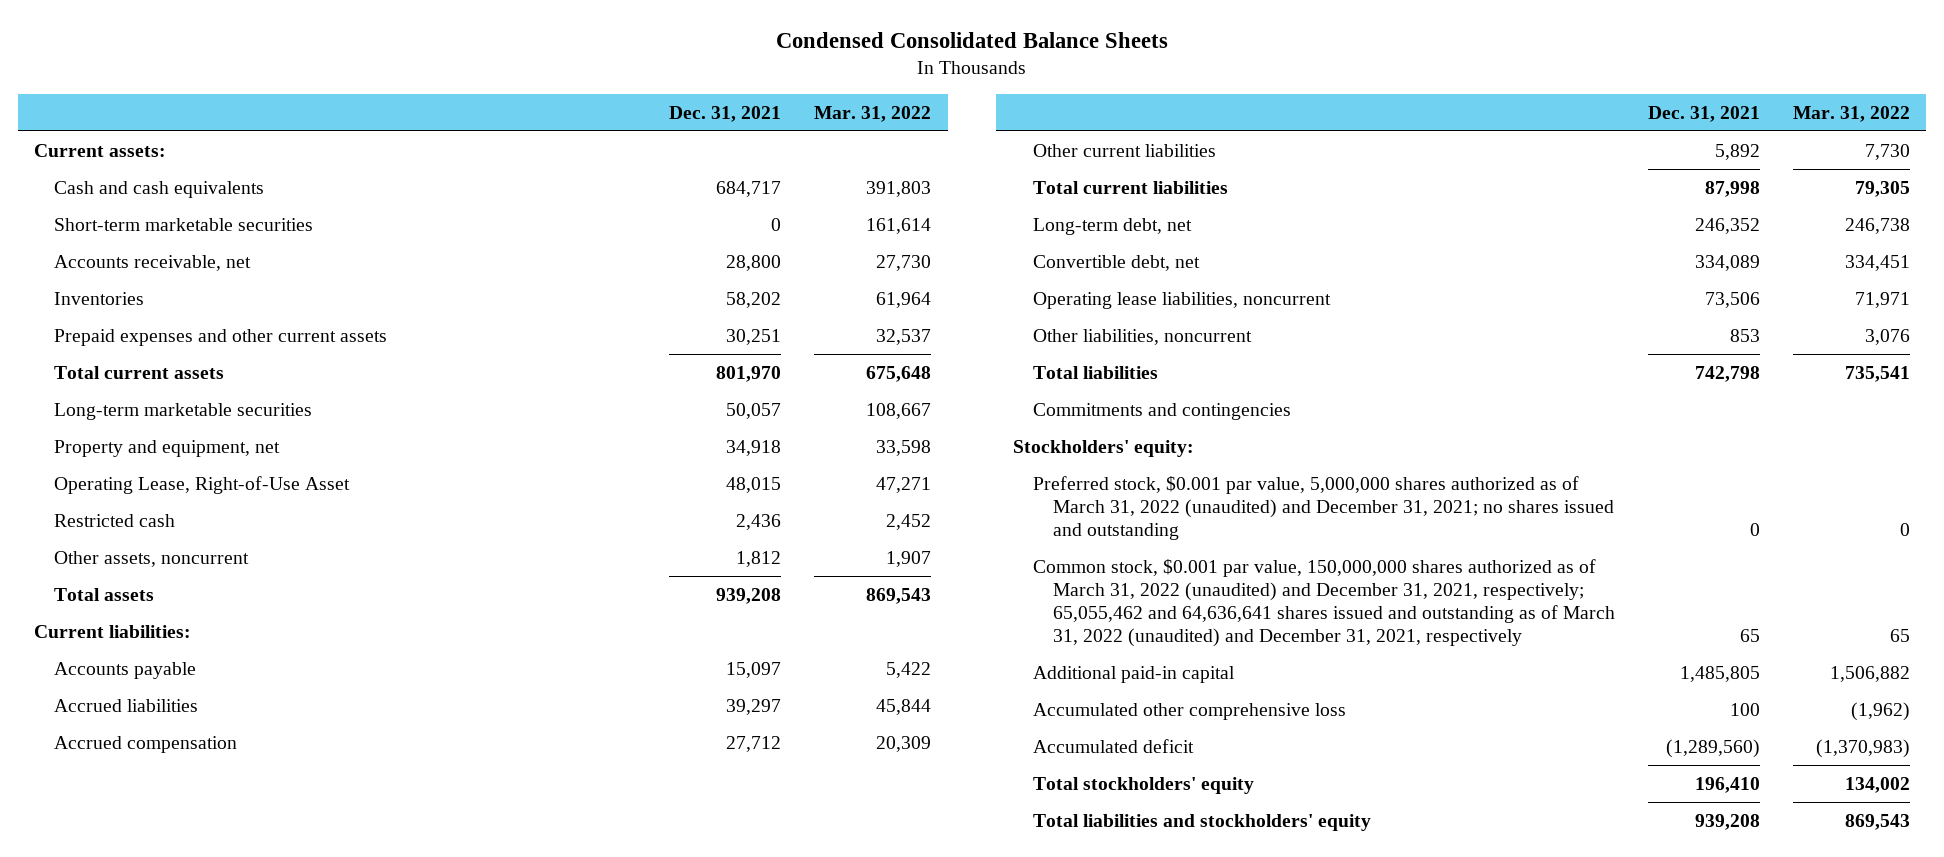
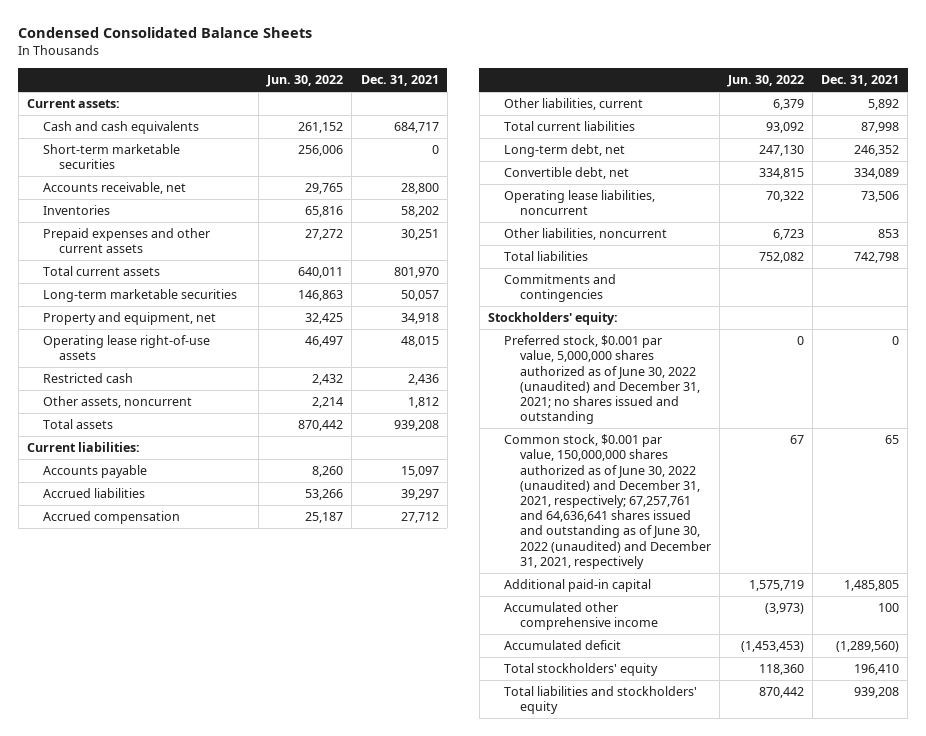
[814,105,932,122] Mar. 31, 2022 -> none
none -> [266,75,344,88] Jun. 30, 2022
[54,475,351,494] Operating Lease, Right-of-Use Asset -> [43,335,211,361] Operating lease right-of-use assets
[1032,143,1216,157] Other current liabilities -> [503,98,643,111] Other liabilities, current
[1032,475,1614,540] Preferred stock, $0.001 par value, 5,000,000 shares authorized as of March 31, 2022 (unaudited) and December 31, 2021; no shares issued and outstanding -> [503,335,700,425] Preferred stock, $0.001 par value, 5,000,000 shares authorized as of June 30, 2022 (unaudited) and December 31, 2021; no shares issued and outstanding
[1032,558,1615,648] Common stock, $0.001 par value, 150,000,000 shares authorized as of March 31, 2022 (unaudited) and December 31, 2021, respectively; 65,055,462 and 64,636,641 shares issued and outstanding as of March 31, 2022 (unaudited) and December 31, 2021, respectively -> [503,434,711,569] Common stock, $0.001 par value, 150,000,000 shares authorized as of June 30, 2022 (unaudited) and December 31, 2021, respectively; 67,257,761 and 64,636,641 shares issued and outstanding as of June 30, 2022 (unaudited) and December 31, 2021, respectively
[1032,702,1346,720] Accumulated other comprehensive loss -> [503,602,658,631] Accumulated other comprehensive income

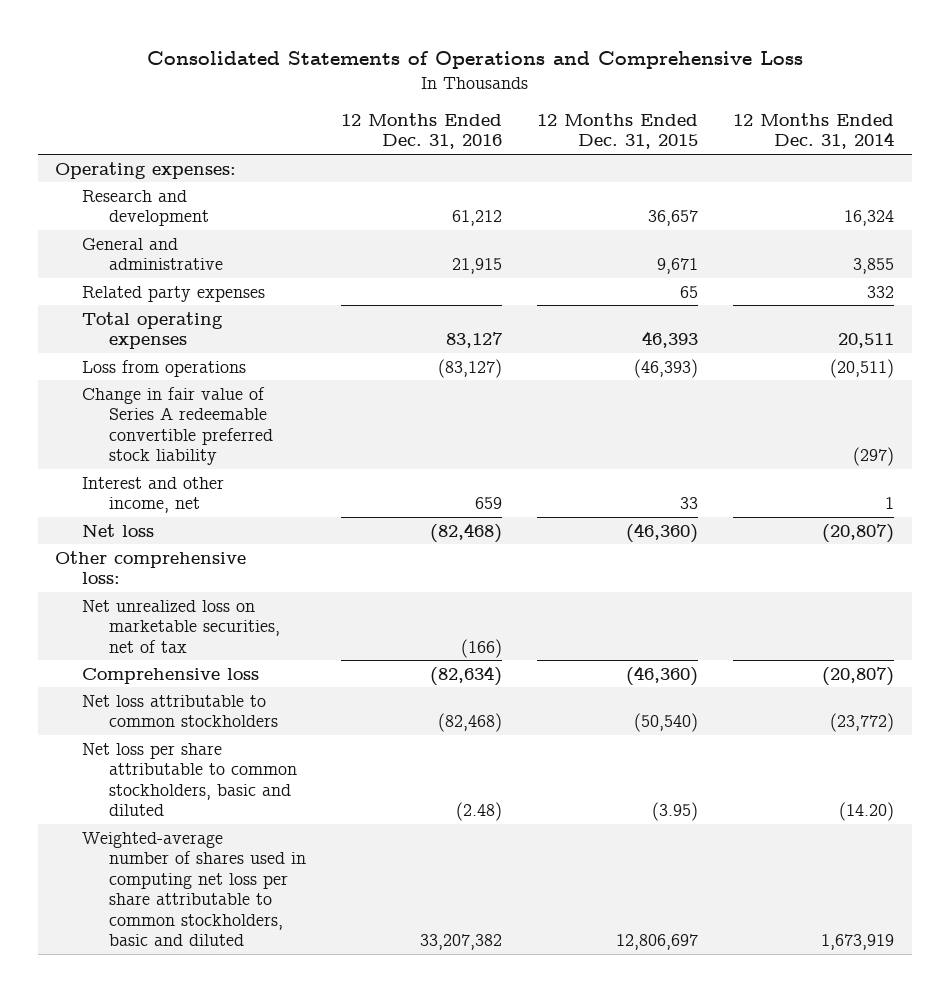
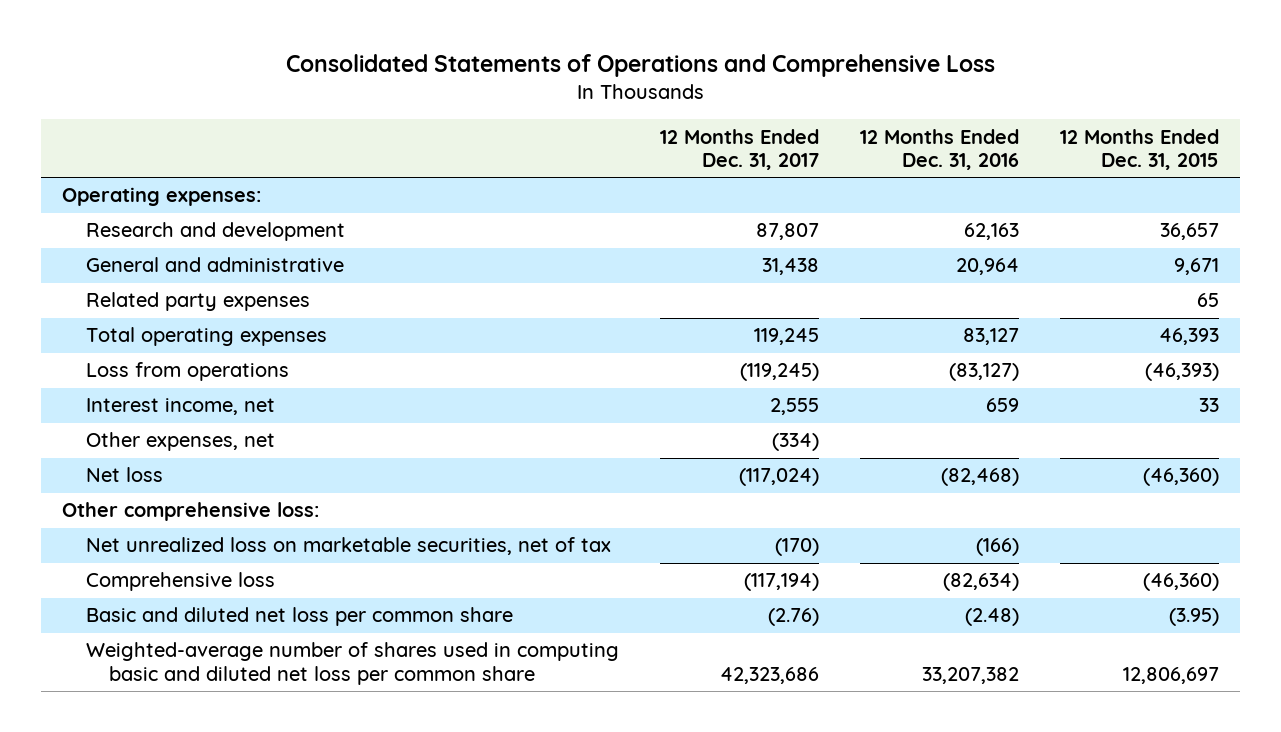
[733,112,895,150] 12 Months Ended Dec. 31, 2014 -> none
none -> [659,128,819,170] 12 Months Ended Dec. 31, 2017
[452,210,503,227] 61,212 -> [964,223,1020,241] 62,163
[452,258,503,275] 21,915 -> [956,258,1020,276] 20,964
[82,386,273,466] Change in fair value of Series A redeemable convertible preferred stock liability -> none
[82,476,225,514] Interest and other income, net -> [85,398,275,416] Interest income, net
none -> [85,432,275,452] Other expenses, net
[82,694,278,728] Net loss attributable to common stockholders -> none
[82,742,297,817] Net loss per share attributable to common stockholders, basic and diluted -> [85,607,513,627] Basic and diluted net loss per common share
[82,831,306,947] Weighted-average number of shares used in computing net loss per share attributable to common stockholders, basic and diluted -> [85,642,619,685] Weighted-average number of shares used in computing basic and diluted net loss per common share

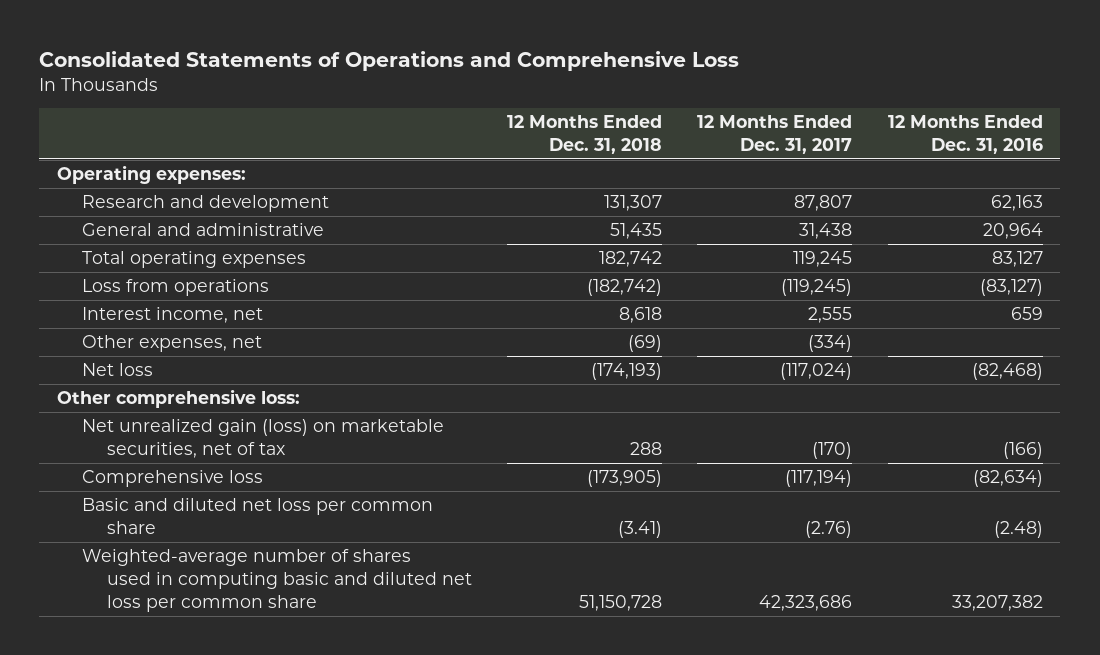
[1060,128,1220,170] 12 Months Ended Dec. 31, 2015 -> none
none -> [507,115,663,155] 12 Months Ended Dec. 31, 2018
[85,292,310,312] Related party expenses -> none
[85,537,611,556] Net unrealized loss on marketable securities, net of tax -> [81,419,444,458] Net unrealized gain (loss) on marketable securities, net of tax

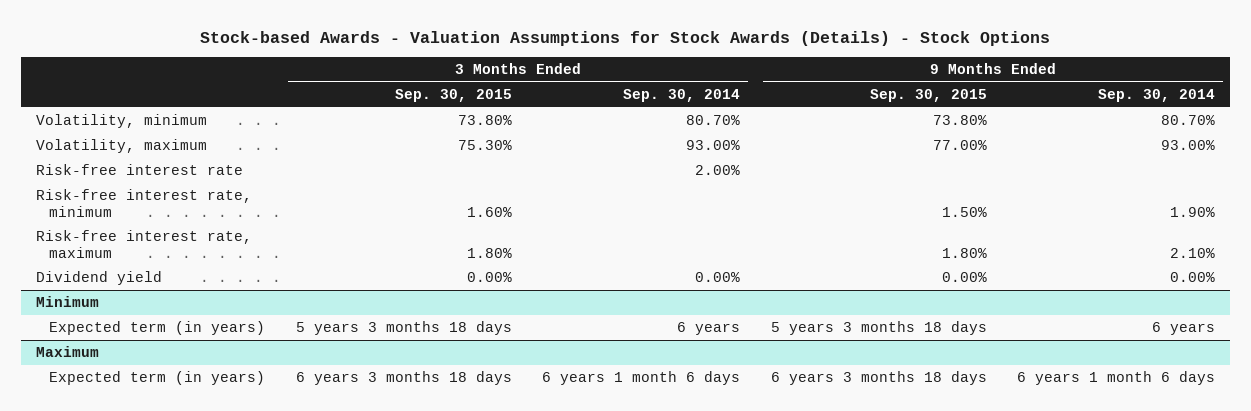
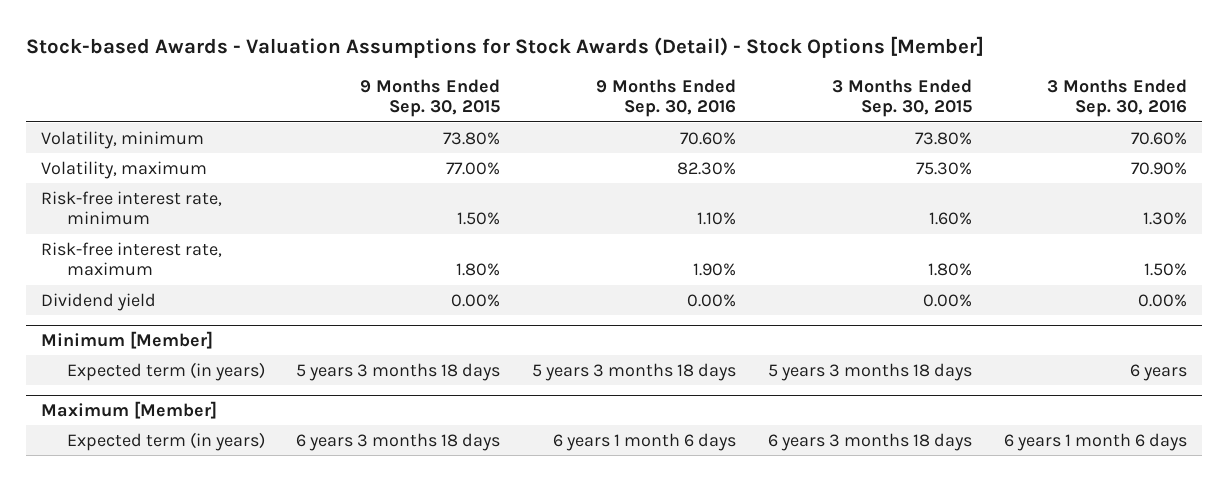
[200,30,1051,46] Stock-based Awards - Valuation Assumptions for Stock Awards (Details) - Stock Options -> [25,36,984,59] Stock-based Awards - Valuation Assumptions for Stock Awards (Detail) - Stock Options [Member]
[623,89,741,103] Sep. 30, 2014 -> none
[1098,89,1216,103] Sep. 30, 2014 -> none
none -> [596,78,737,118] 9 Months Ended Sep. 30, 2016
none -> [1046,78,1187,118] 3 Months Ended Sep. 30, 2016
[35,164,243,176] Risk-free interest rate -> none
[35,296,99,308] Minimum -> [41,330,214,349] Minimum [Member]
[35,346,99,358] Maximum -> [41,400,218,419] Maximum [Member]

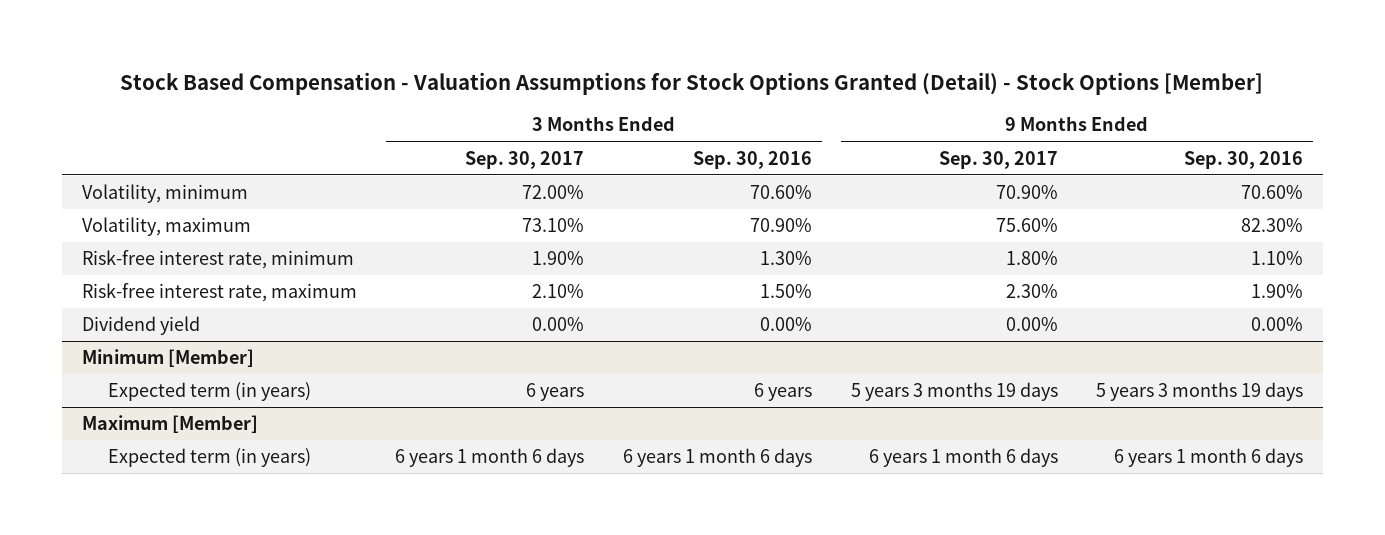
[25,36,984,59] Stock-based Awards - Valuation Assumptions for Stock Awards (Detail) - Stock Options [Member] -> [120,71,1264,95] Stock Based Compensation - Valuation Assumptions for Stock Options Granted (Detail) - Stock Options [Member]
[360,78,501,118] 9 Months Ended Sep. 30, 2015 -> none
[831,78,972,118] 3 Months Ended Sep. 30, 2015 -> none
none -> [465,150,585,169] Sep. 30, 2017
none -> [938,150,1058,169] Sep. 30, 2017
[532,362,737,381] 5 years 3 months 18 days -> [1096,382,1304,402] 5 years 3 months 19 days

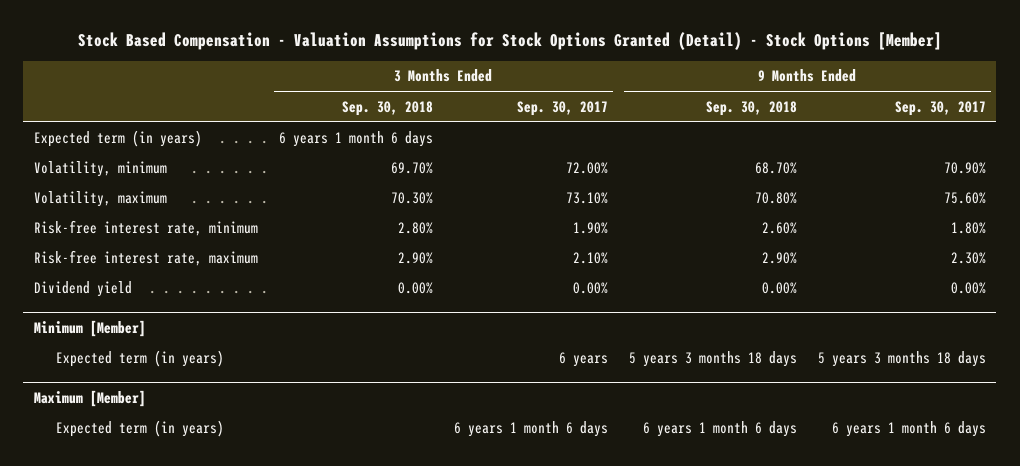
[692,150,812,169] Sep. 30, 2016 -> none
[1184,150,1304,169] Sep. 30, 2016 -> none
none -> [341,100,433,116] Sep. 30, 2018
none -> [705,100,797,116] Sep. 30, 2018
none -> [33,130,202,148] Expected term (in years)
[850,382,1058,402] 5 years 3 months 19 days -> [817,351,986,368] 5 years 3 months 18 days

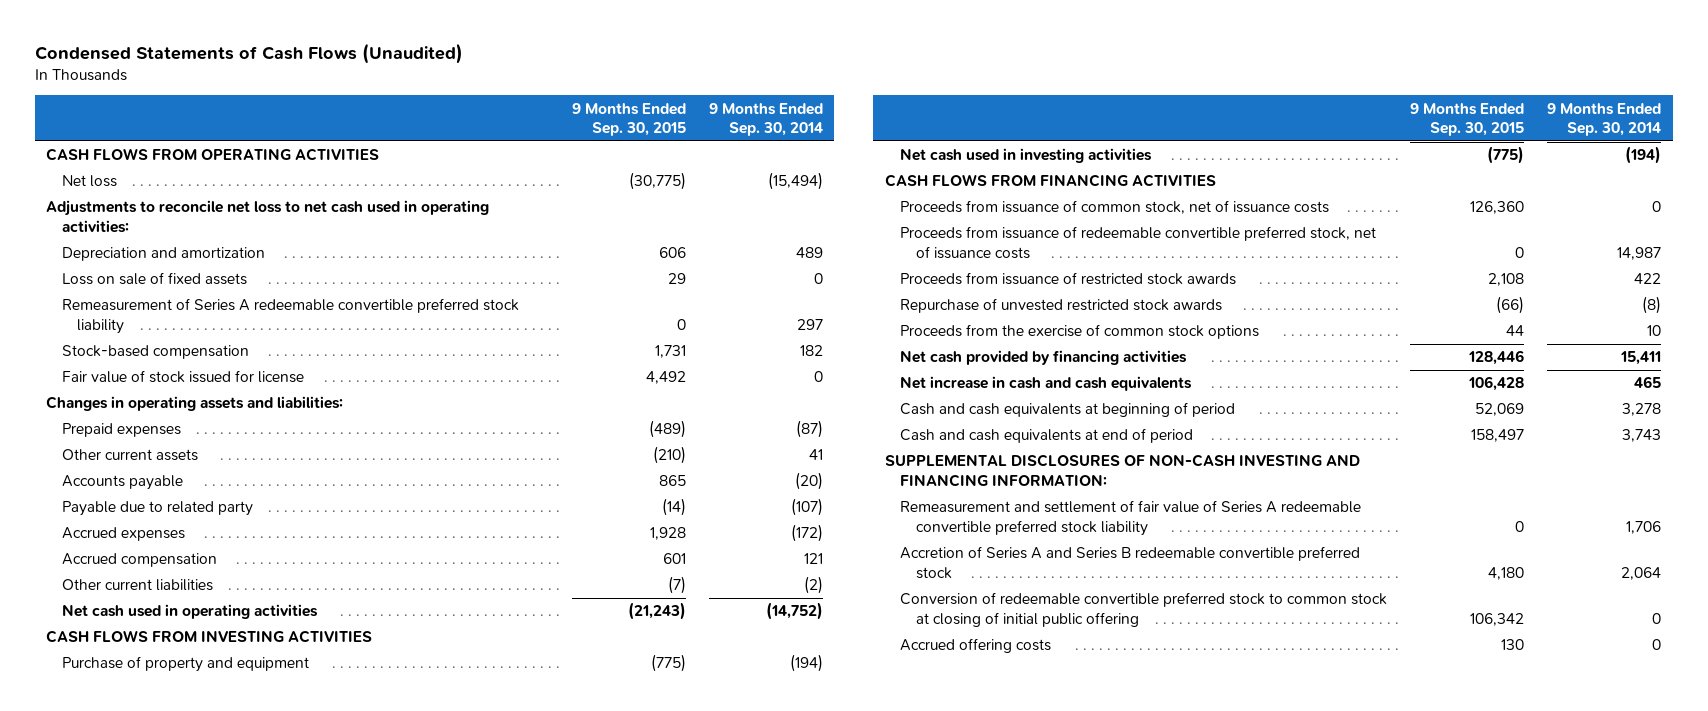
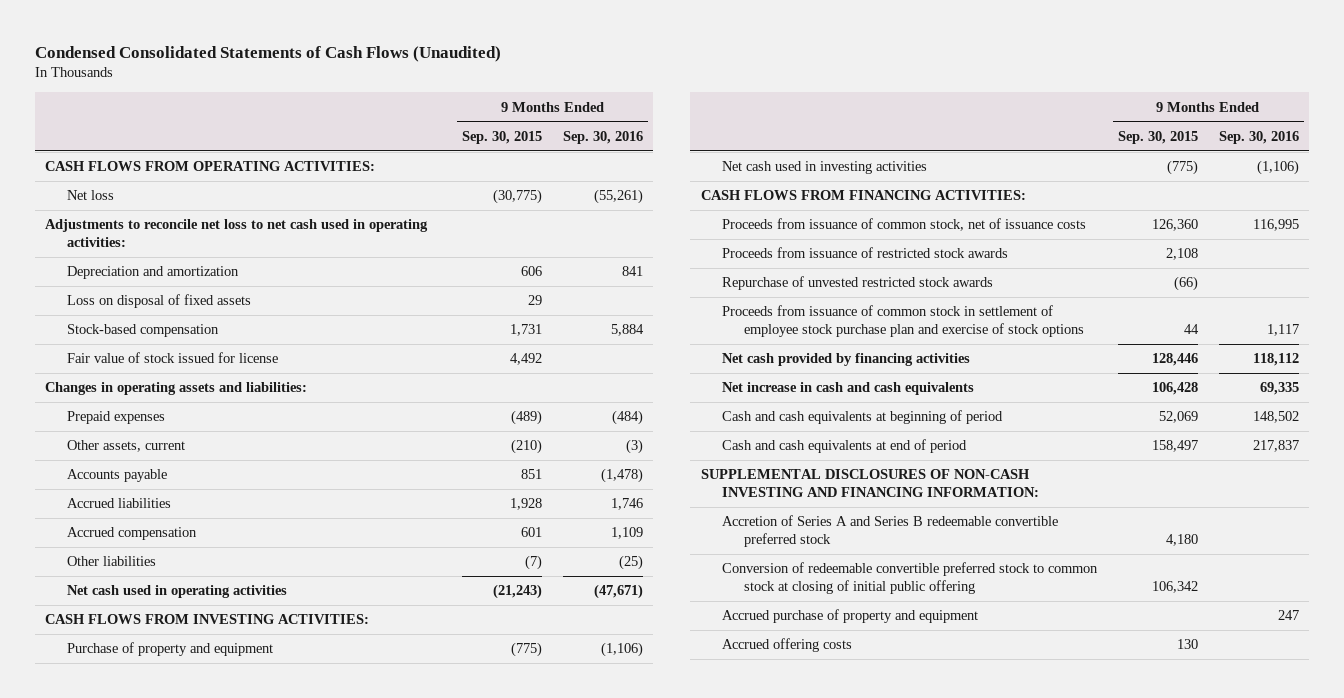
[34,42,463,64] Condensed Statements of Cash Flows (Unaudited) -> [34,45,501,62] Condensed Consolidated Statements of Cash Flows (Unaudited)
[708,102,823,137] 9 Months Ended Sep. 30, 2014 -> none
none -> [563,130,644,144] Sep. 30, 2016
[46,148,380,162] CASH FLOWS FROM OPERATING ACTIVITIES -> [45,161,376,172] CASH FLOWS FROM OPERATING ACTIVITIES:
[61,298,519,334] Remeasurement of Series A redeemable convertible preferred stock liability -> none
[61,272,247,286] Loss on sale of fixed assets -> [66,294,251,309] Loss on disposal of fixed assets
[61,501,253,517] Payable due to related party -> none
[61,449,198,462] Other current assets -> [66,440,185,453] Other assets, current
[658,475,686,487] 865 -> [521,469,543,480] 851
[61,527,185,542] Accrued expenses -> [66,498,171,509] Accrued liabilities
[61,579,213,592] Other current liabilities -> [66,556,156,567] Other liabilities
[46,630,373,644] CASH FLOWS FROM INVESTING ACTIVITIES -> [45,614,370,625] CASH FLOWS FROM INVESTING ACTIVITIES:
[884,174,1216,188] CASH FLOWS FROM FINANCING ACTIVITIES -> [700,190,1026,201] CASH FLOWS FROM FINANCING ACTIVITIES:
[900,226,1377,259] Proceeds from issuance of redeemable convertible preferred stock, net of issuance costs -> none
[900,324,1260,340] Proceeds from the exercise of common stock options -> [722,305,1085,337] Proceeds from issuance of common stock in settlement of employee stock purchase plan and exercise of stock options
[900,500,1362,536] Remeasurement and settlement of fair value of Series A redeemable convertible preferred stock liability -> none
none -> [722,609,979,624] Accrued purchase of property and equipment

